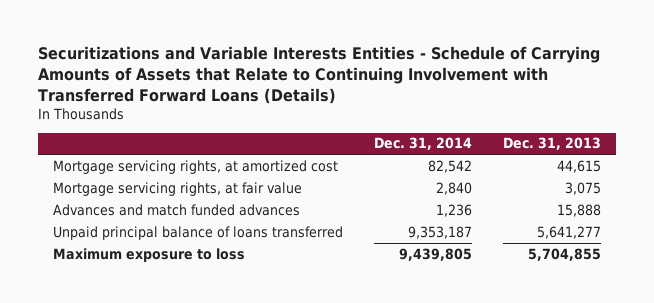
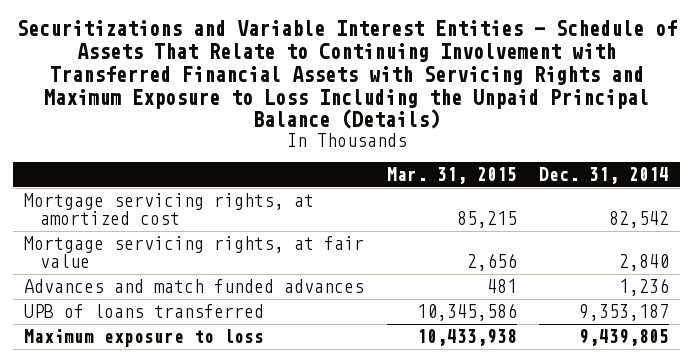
[37,45,600,104] Securitizations and Variable Interests Entities - Schedule of Carrying Amounts of Assets that Relate to Continuing Involvement with Transferred Forward Loans (Details) -> [16,20,677,130] Securitizations and Variable Interest Entities - Schedule of Assets That Relate to Continuing Involvement with Transferred Financial Assets with Servicing Rights and Maximum Exposure to Loss Including the Unpaid Principal Balance (Details)
[502,137,601,151] Dec. 31, 2013 -> none
none -> [386,167,517,185] Mar. 31, 2015
[53,225,344,240] Unpaid principal balance of loans transferred -> [24,304,265,319] UPB of loans transferred

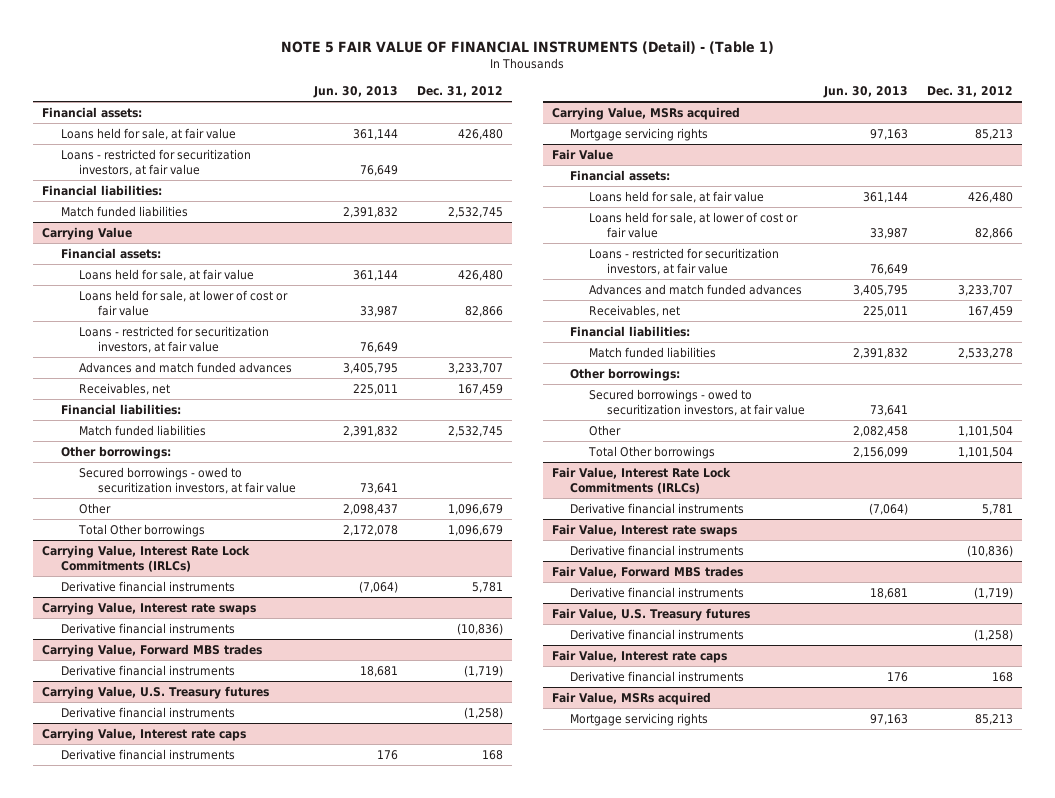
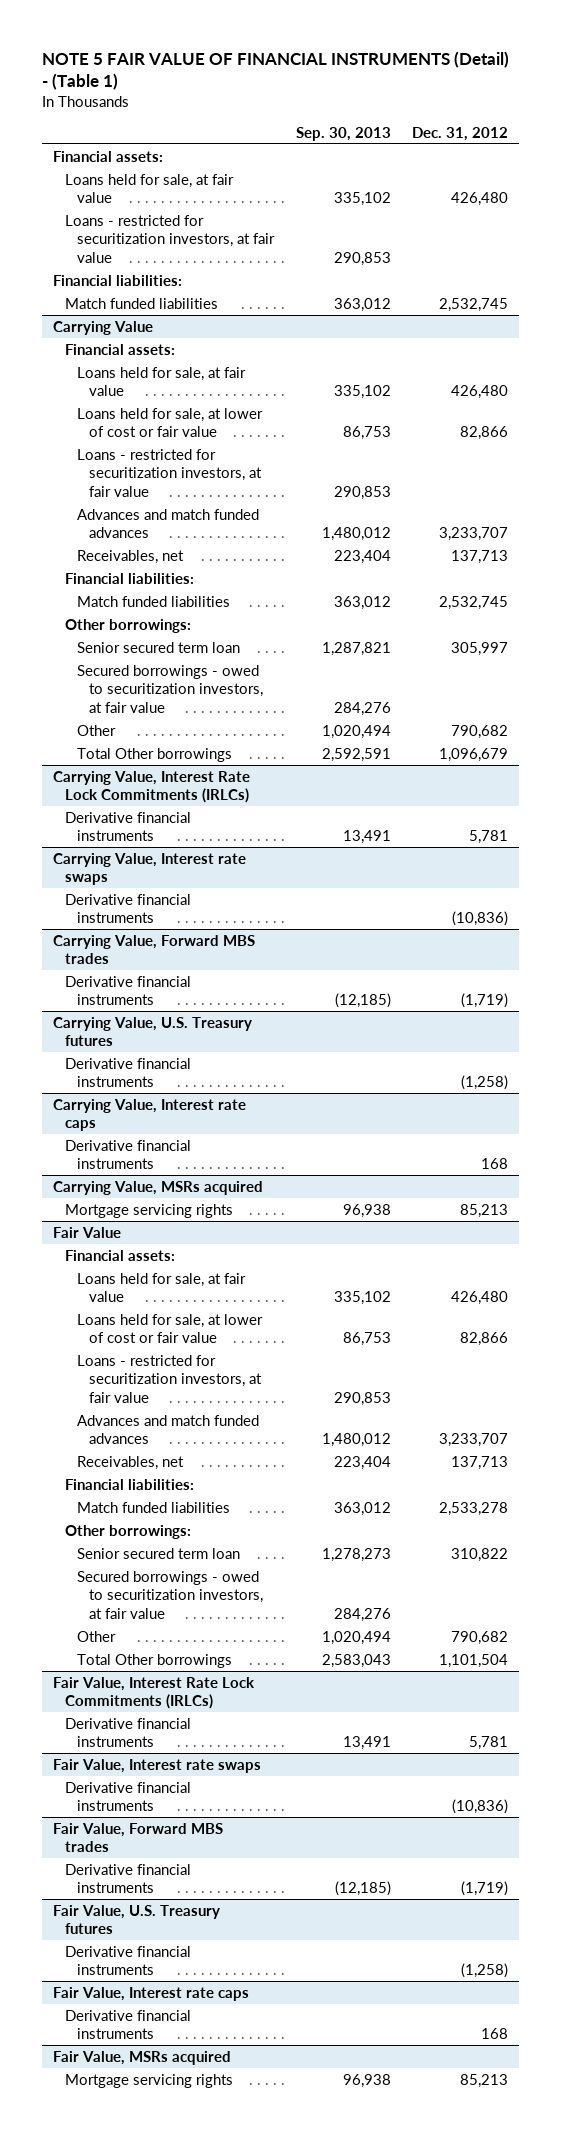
[313,86,399,99] Jun. 30, 2013 -> none
none -> [295,126,391,141] Sep. 30, 2013
[457,383,503,395] 167,459 -> [451,549,509,564] 137,713
none -> [76,641,240,653] Senior secured term loan
[447,503,503,515] 1,096,679 -> [451,724,509,739] 790,682
[967,305,1013,317] 167,459 -> [451,1455,509,1470] 137,713
none -> [76,1547,240,1559] Senior secured term loan
[957,425,1013,437] 1,101,504 -> [451,1630,509,1645] 790,682

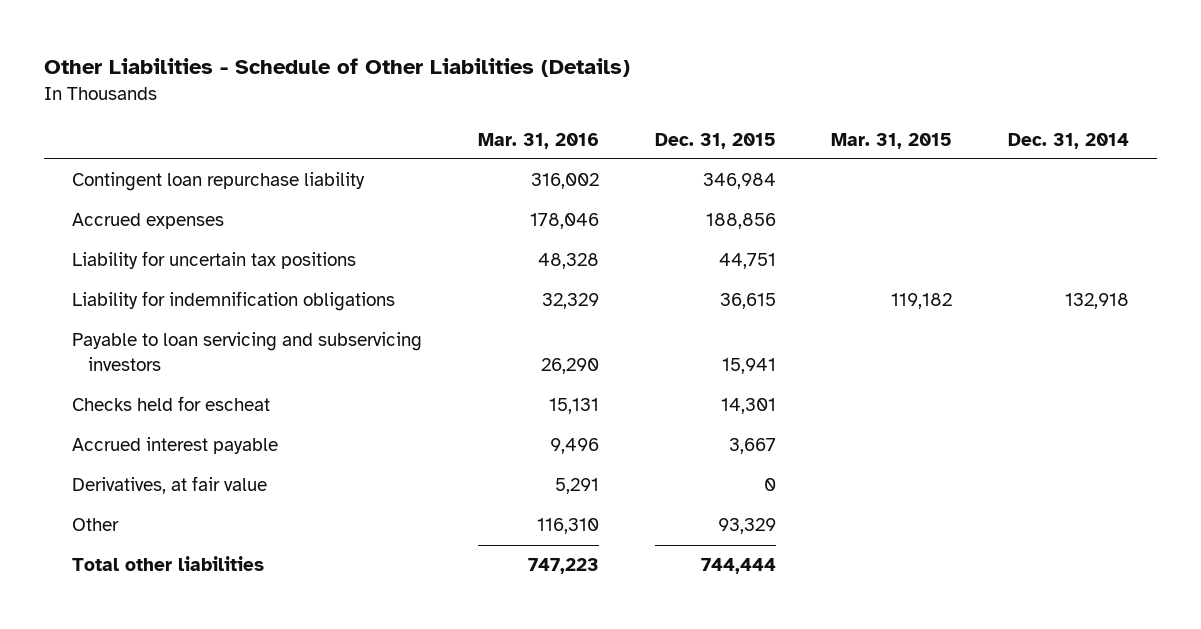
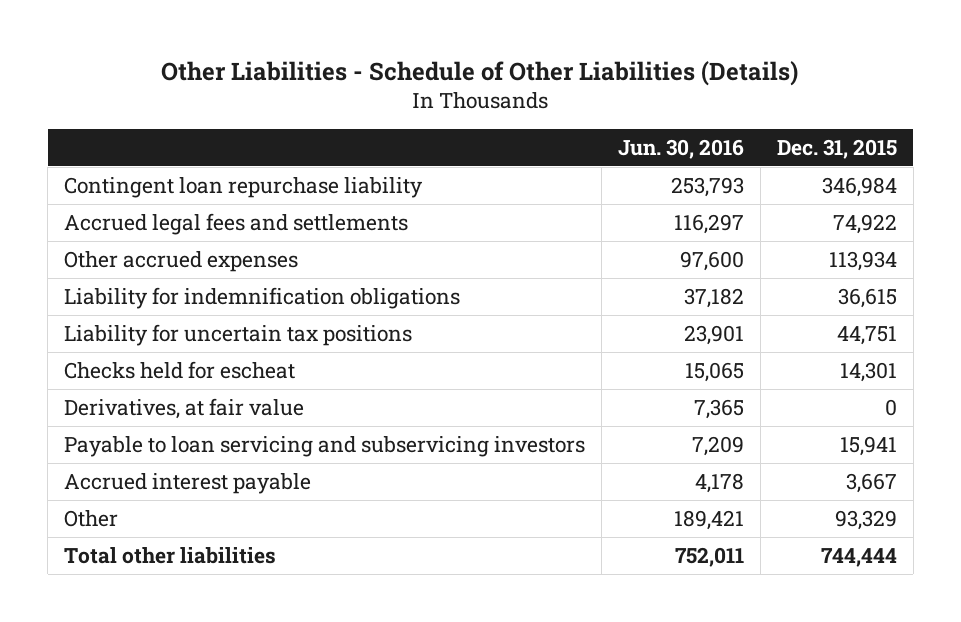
[477,132,599,149] Mar. 31, 2016 -> none
[831,132,953,149] Mar. 31, 2015 -> none
[1007,132,1129,149] Dec. 31, 2014 -> none
none -> [617,138,744,159] Jun. 30, 2016
none -> [63,212,408,235] Accrued legal fees and settlements
[72,213,225,230] Accrued expenses -> [63,250,298,272] Other accrued expenses
[705,213,776,230] 188,856 -> [828,250,897,271] 113,934
[72,251,357,270] Liability for uncertain tax positions -> [63,323,412,346] Liability for uncertain tax positions
[72,332,423,372] Payable to loan servicing and subservicing investors -> [63,435,585,457] Payable to loan servicing and subservicing investors
[72,437,279,455] Accrued interest payable -> [63,472,311,494] Accrued interest payable

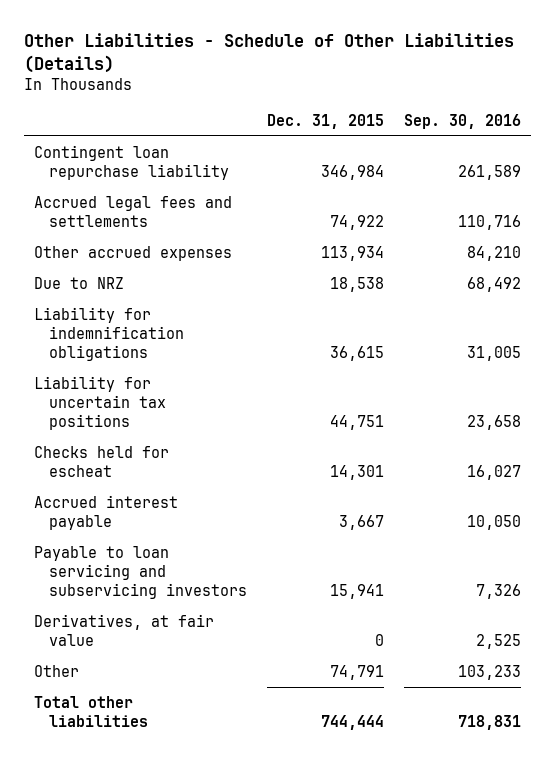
[617,138,744,159] Jun. 30, 2016 -> none
none -> [404,113,522,129] Sep. 30, 2016
none -> [33,276,124,289] Due to NRZ
[63,435,585,457] Payable to loan servicing and subservicing investors -> [33,545,248,599] Payable to loan servicing and subservicing investors
[63,397,304,419] Derivatives, at fair value -> [33,613,214,646] Derivatives, at fair value
[834,509,897,530] 93,329 -> [330,664,385,680] 74,791

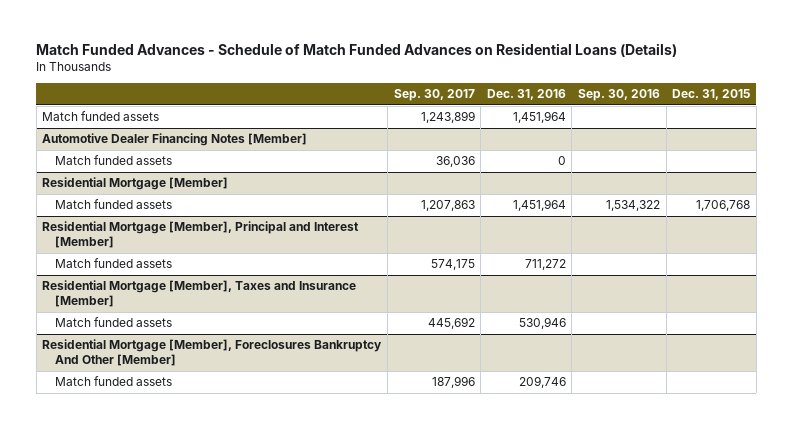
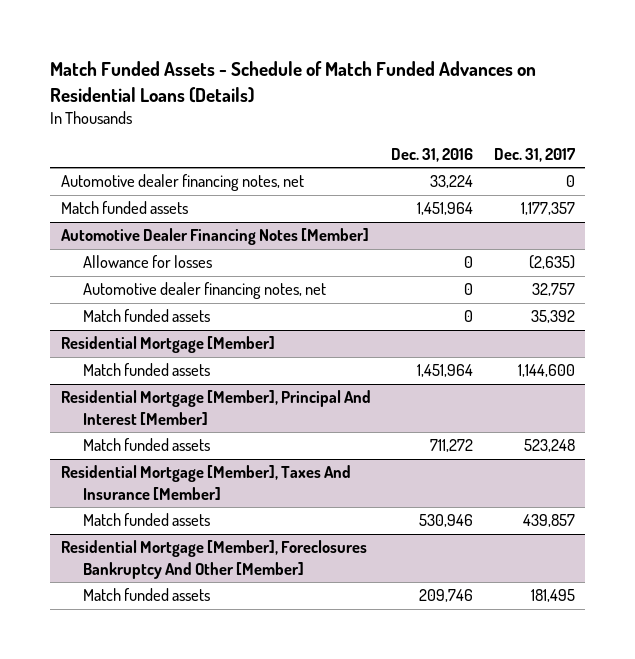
[36,42,678,57] Match Funded Advances - Schedule of Match Funded Advances on Residential Loans (Details) -> [50,60,537,103] Match Funded Assets - Schedule of Match Funded Advances on Residential Loans (Details)
[393,89,475,102] Sep. 30, 2017 -> none
[578,89,661,102] Sep. 30, 2016 -> none
[672,89,751,101] Dec. 31, 2015 -> none
none -> [493,147,576,162] Dec. 31, 2017
none -> [60,174,304,192] Automotive dealer financing notes, net
none -> [83,255,213,269] Allowance for losses
none -> [83,282,327,300] Automotive dealer financing notes, net
[42,221,360,249] Residential Mortgage [Member], Principal and Interest [Member] -> [60,390,371,425] Residential Mortgage [Member], Principal And Interest [Member]
[42,280,357,308] Residential Mortgage [Member], Taxes and Insurance [Member] -> [60,465,351,500] Residential Mortgage [Member], Taxes And Insurance [Member]

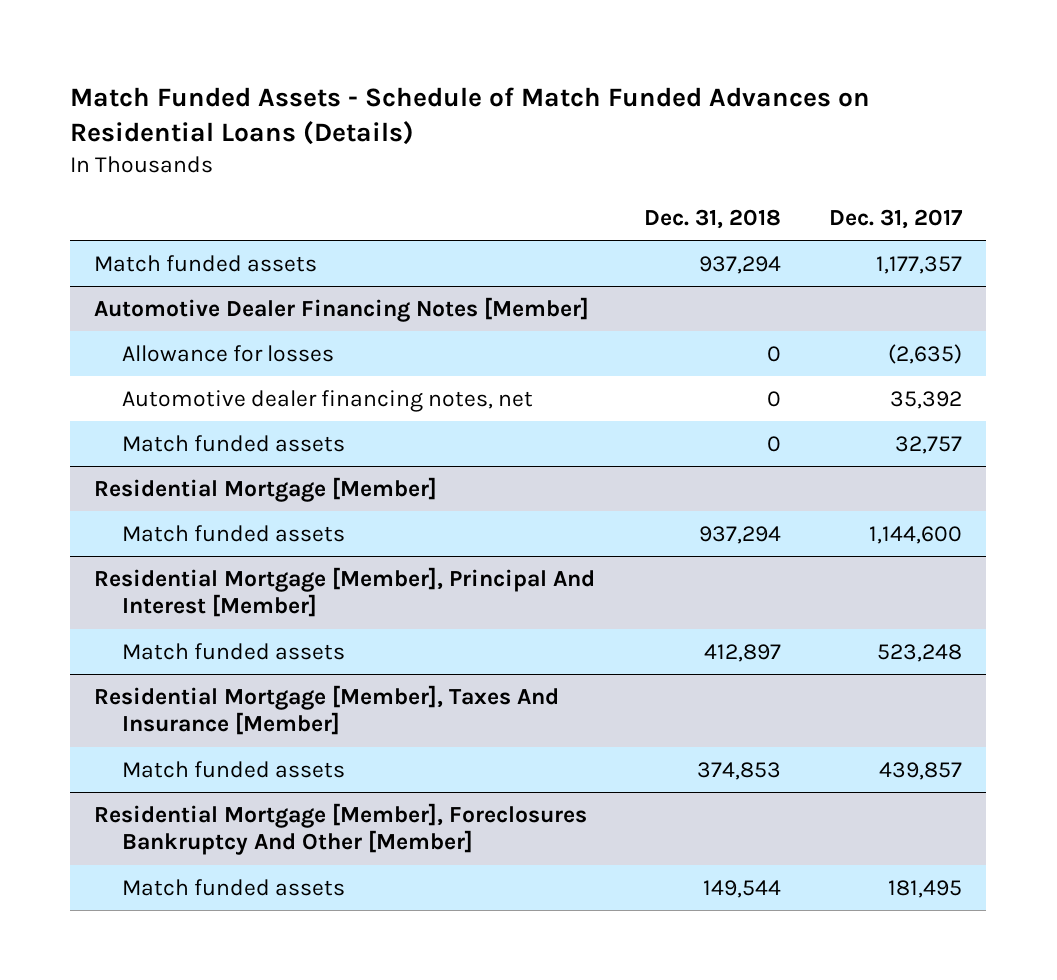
[391,147,474,162] Dec. 31, 2016 -> none
none -> [643,208,781,229] Dec. 31, 2018
[60,174,304,192] Automotive dealer financing notes, net -> none
[531,283,575,297] 32,757 -> [890,390,963,409] 35,392
[530,310,575,324] 35,392 -> [895,435,963,454] 32,757

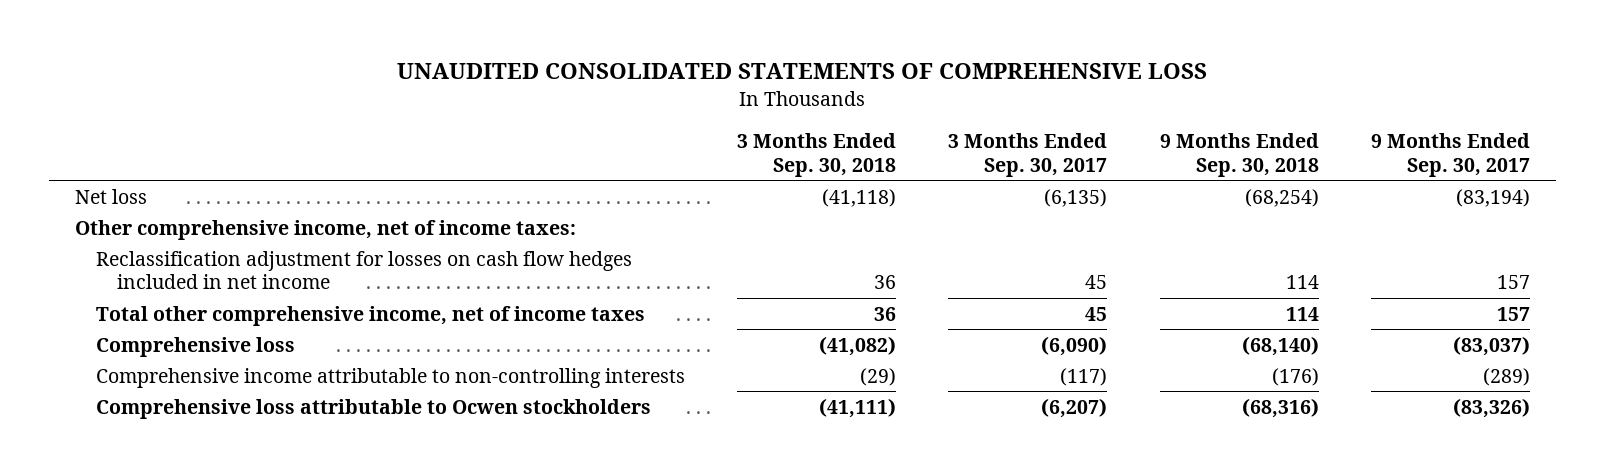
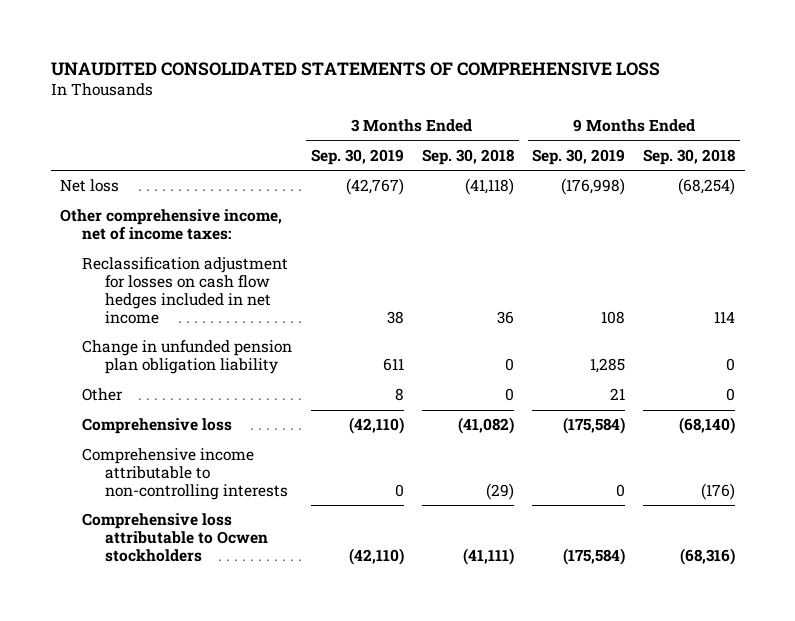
[948,132,1108,177] 3 Months Ended Sep. 30, 2017 -> none
[1370,132,1530,177] 9 Months Ended Sep. 30, 2017 -> none
none -> [310,148,404,165] Sep. 30, 2019
none -> [532,148,626,165] Sep. 30, 2019
[95,305,645,326] Total other comprehensive income, net of income taxes -> none
none -> [82,340,293,375] Change in unfunded pension plan obligation liability
none -> [82,388,124,402] Other

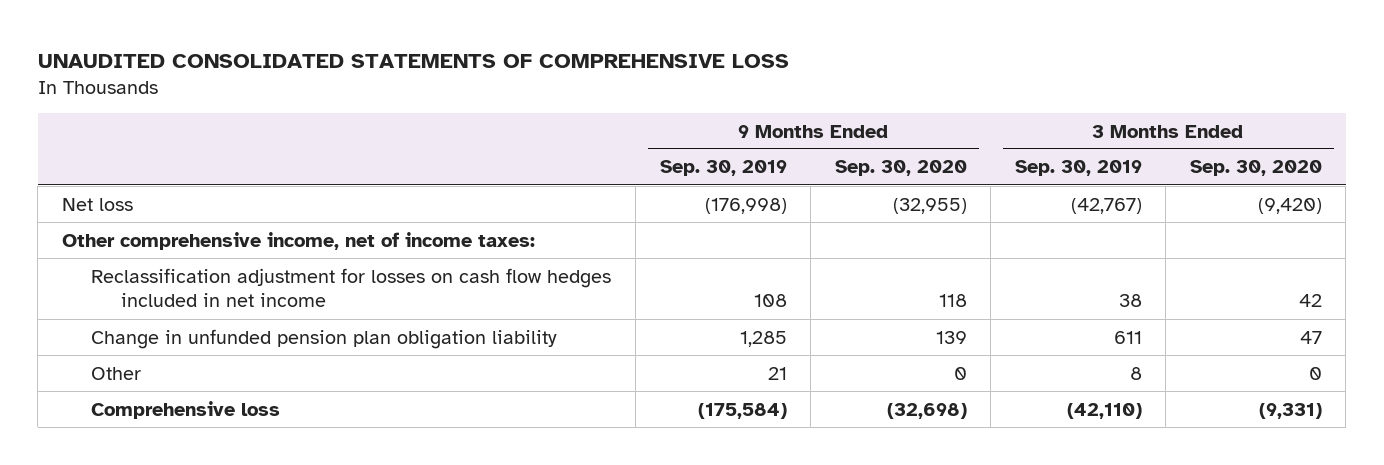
[421,148,514,165] Sep. 30, 2018 -> none
[643,148,736,165] Sep. 30, 2018 -> none
none -> [834,160,967,177] Sep. 30, 2020
none -> [1189,160,1322,177] Sep. 30, 2020
[82,448,288,500] Comprehensive income attributable to non-controlling interests -> none
[82,513,268,562] Comprehensive loss attributable to Ocwen stockholders -> none

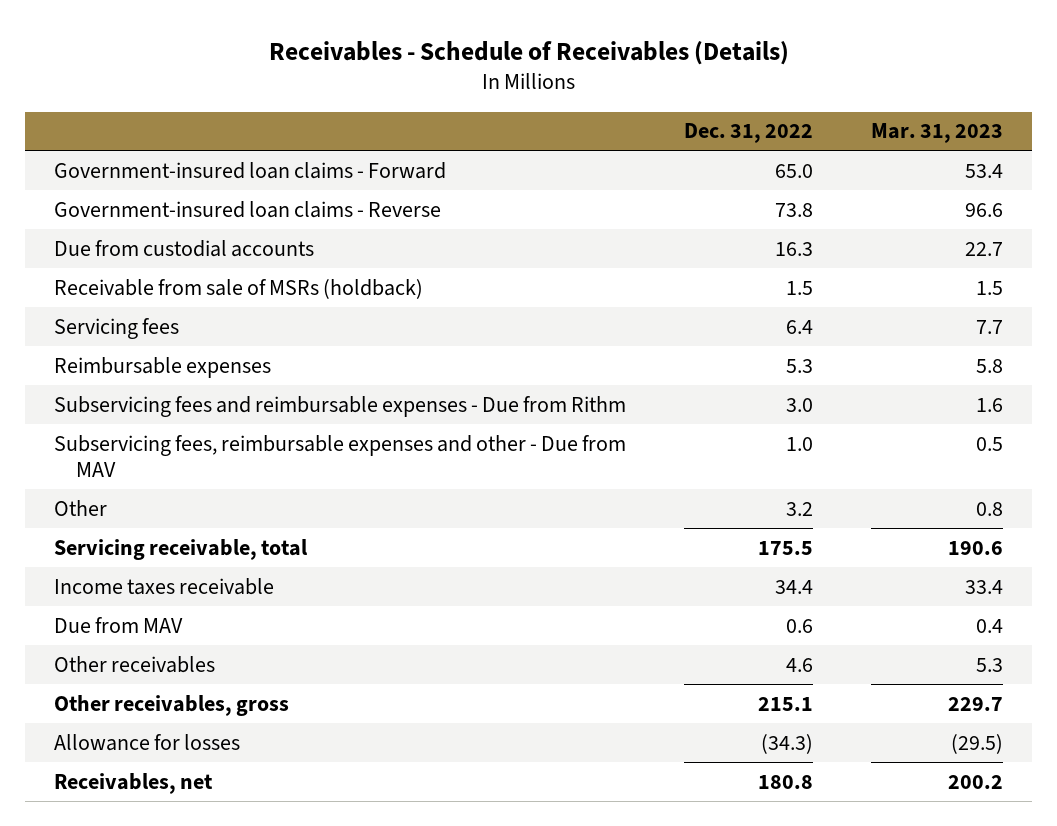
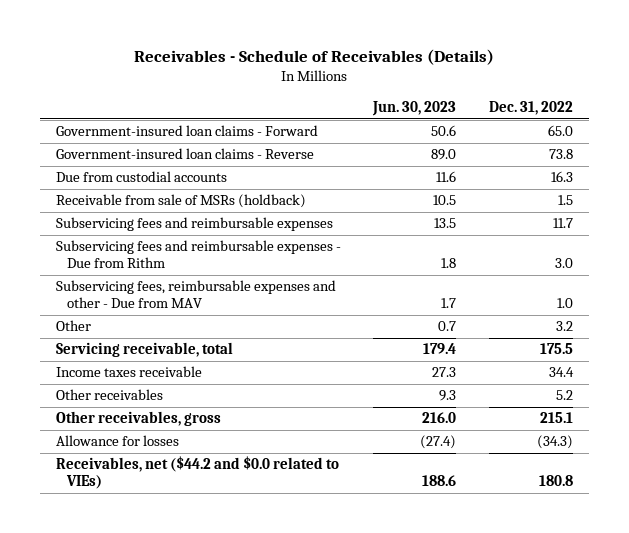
[870,123,1003,144] Mar. 31, 2023 -> none
none -> [372,101,457,117] Jun. 30, 2023
[54,317,180,339] Servicing fees -> none
[54,356,272,378] Reimbursable expenses -> none
none -> [55,217,333,232] Subservicing fees and reimbursable expenses
[54,616,184,633] Due from MAV -> none
[786,657,814,672] 4.6 -> [555,390,573,401] 5.2
[54,772,214,794] Receivables, net -> [55,456,339,490] Receivables, net ($44.2 and $0.0 related to VIEs)

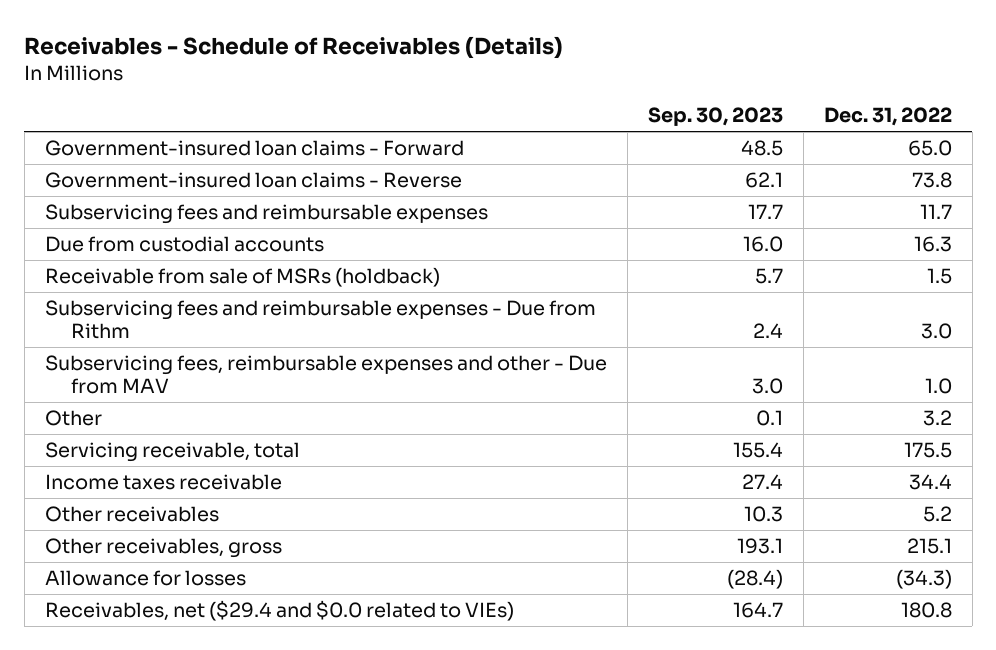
[372,101,457,117] Jun. 30, 2023 -> none
none -> [647,107,783,127] Sep. 30, 2023
[55,217,333,232] Subservicing fees and reimbursable expenses -> [44,203,488,224] Subservicing fees and reimbursable expenses
[55,456,339,490] Receivables, net ($44.2 and $0.0 related to VIEs) -> [44,599,514,621] Receivables, net ($29.4 and $0.0 related to VIEs)

